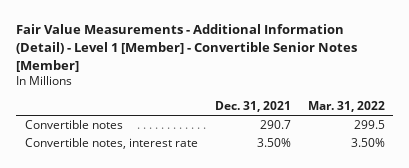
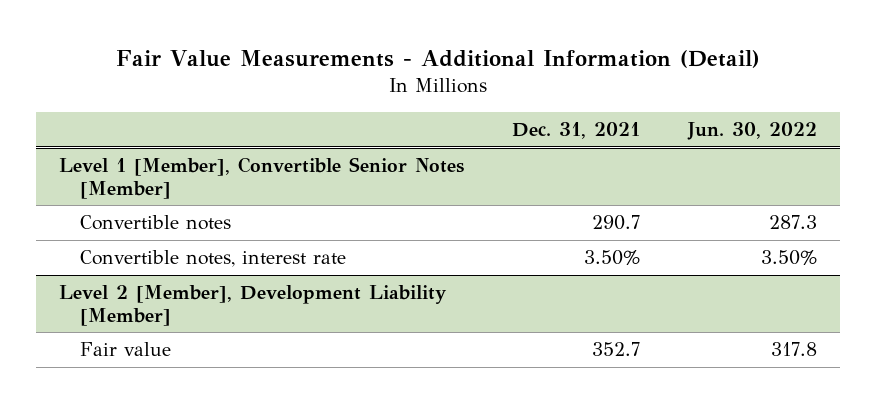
[16,24,358,72] Fair Value Measurements - Additional Information (Detail) - Level 1 [Member] - Convertible Senior Notes [Member] -> [116,50,761,69] Fair Value Measurements - Additional Information (Detail)
[307,101,385,113] Mar. 31, 2022 -> none
none -> [686,122,817,141] Jun. 30, 2022
none -> [59,157,465,199] Level 1 [Member], Convertible Senior Notes [Member]
none -> [59,285,448,326] Level 2 [Member], Development Liability [Member]
none -> [79,342,171,357] Fair value

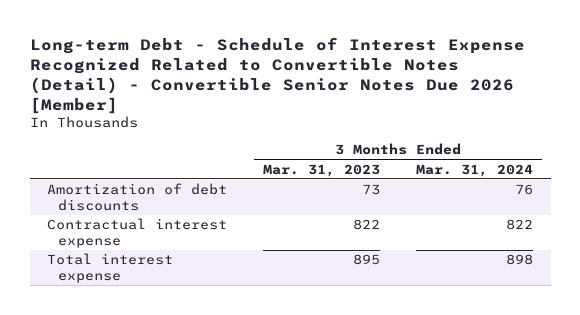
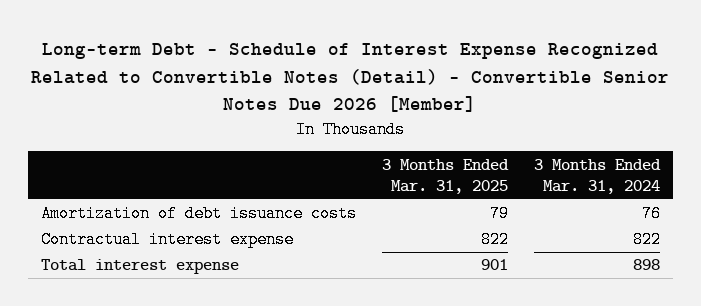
[263,163,381,177] Mar. 31, 2023 -> none
none -> [381,158,509,195] 3 Months Ended Mar. 31, 2025
[47,183,228,212] Amortization of debt discounts -> [41,205,358,223] Amortization of debt issuance costs

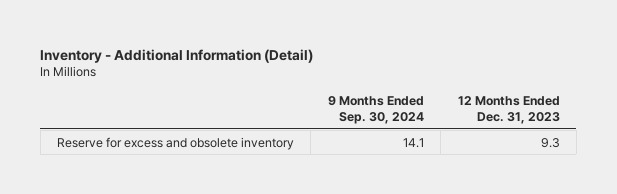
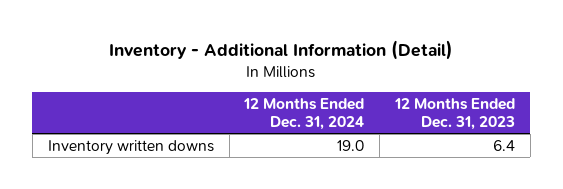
[327,96,424,125] 9 Months Ended Sep. 30, 2024 -> none
none -> [243,98,365,131] 12 Months Ended Dec. 31, 2024
[57,136,295,150] Reserve for excess and obsolete inventory -> none
none -> [47,139,214,155] Inventory written downs

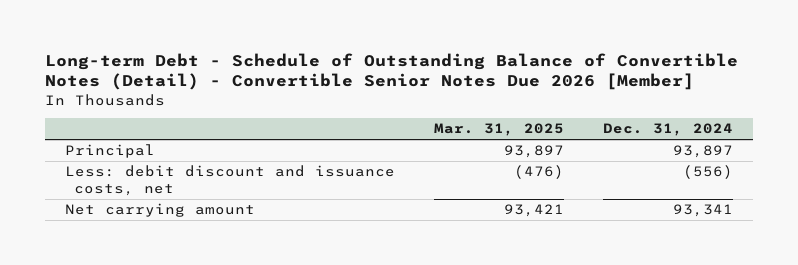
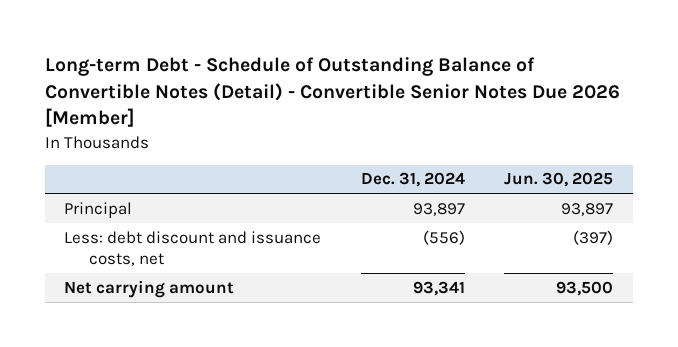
[433,123,564,137] Mar. 31, 2025 -> none
none -> [504,172,614,188] Jun. 30, 2025
[64,165,395,197] Less: debit discount and issuance costs, net -> [64,230,322,266] Less: debt discount and issuance costs, net

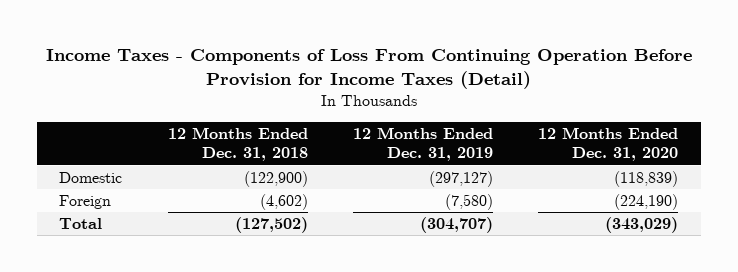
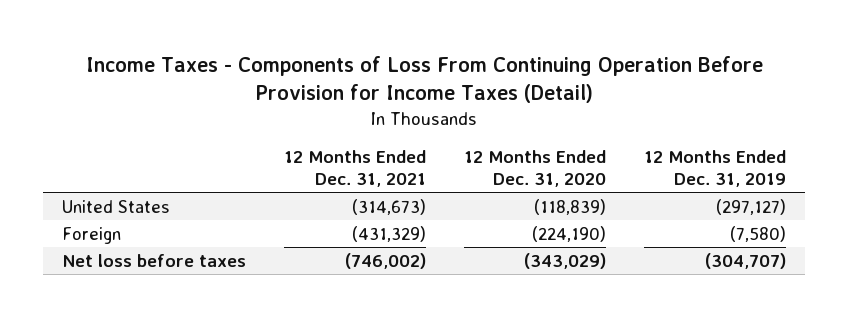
[167,126,308,162] 12 Months Ended Dec. 31, 2018 -> none
none -> [283,150,426,187] 12 Months Ended Dec. 31, 2021
[59,172,123,184] Domestic -> [61,199,170,213] United States
[59,218,103,230] Total -> [61,253,246,267] Net loss before taxes

